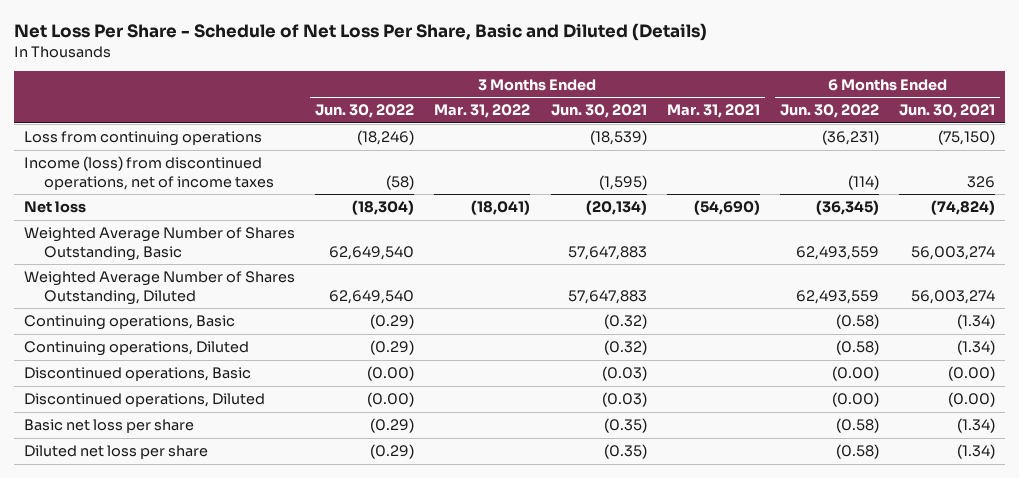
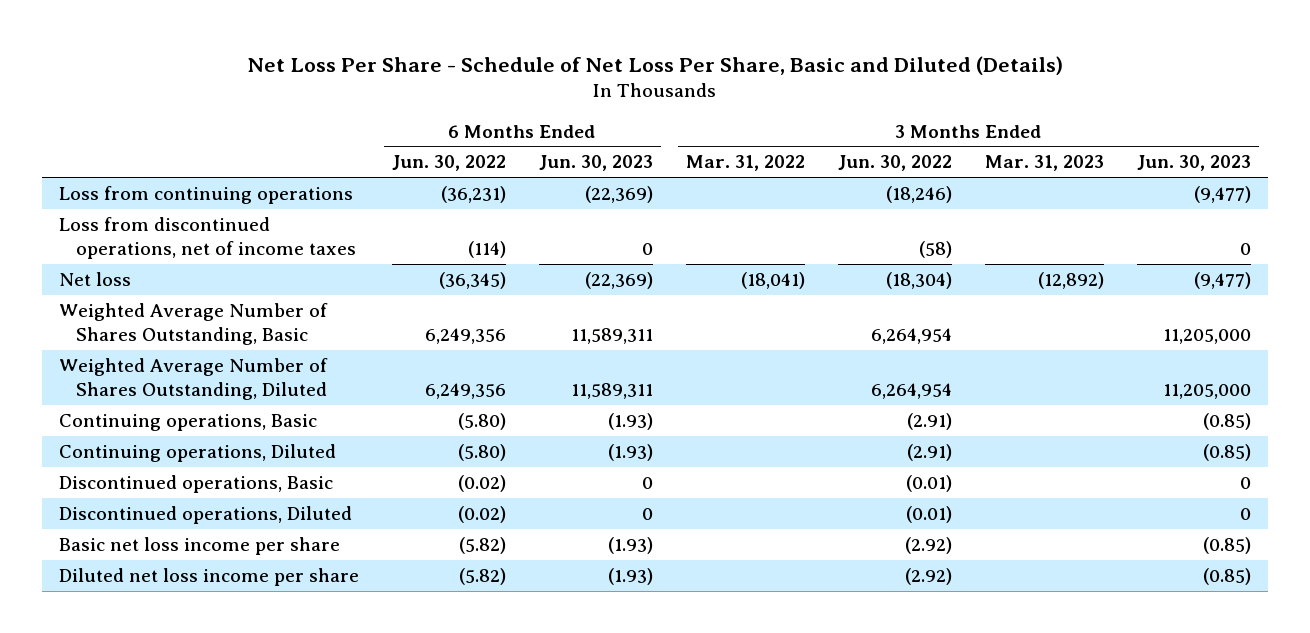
[550,104,647,119] Jun. 30, 2021 -> none
[666,104,760,119] Mar. 31, 2021 -> none
[899,104,996,119] Jun. 30, 2021 -> none
none -> [538,155,653,172] Jun. 30, 2023
none -> [985,155,1105,172] Mar. 31, 2023
none -> [1137,155,1252,172] Jun. 30, 2023
[24,156,275,190] Income (loss) from discontinued operations, net of income taxes -> [58,216,356,260] Loss from discontinued operations, net of income taxes
[329,245,415,260] 62,649,540 -> [870,328,952,345] 6,264,954
[795,245,879,260] 62,493,559 -> [424,328,506,345] 6,249,356
[329,289,415,304] 62,649,540 -> [870,383,952,400] 6,264,954
[795,289,879,304] 62,493,559 -> [424,383,506,400] 6,249,356
[370,314,415,330] (0.29) -> [906,412,952,430] (2.91)
[835,314,879,330] (0.58) -> [457,412,506,430] (5.80)
[370,340,415,356] (0.29) -> [906,443,952,461] (2.91)
[835,340,879,356] (0.58) -> [457,443,506,461] (5.80)
[367,366,415,382] (0.00) -> [905,474,952,492] (0.01)
[831,366,879,382] (0.00) -> [457,474,506,492] (0.02)
[367,392,415,408] (0.00) -> [905,505,952,523] (0.01)
[831,392,879,408] (0.00) -> [457,505,506,523] (0.02)
[24,419,195,434] Basic net loss per share -> [58,536,340,555] Basic net loss income per share
[370,418,415,434] (0.29) -> [904,536,952,554] (2.92)
[835,418,879,434] (0.58) -> [458,536,506,554] (5.82)
[24,445,209,460] Diluted net loss per share -> [58,567,359,586] Diluted net loss income per share
[370,444,415,460] (0.29) -> [904,567,952,585] (2.92)
[835,444,879,460] (0.58) -> [458,567,506,585] (5.82)

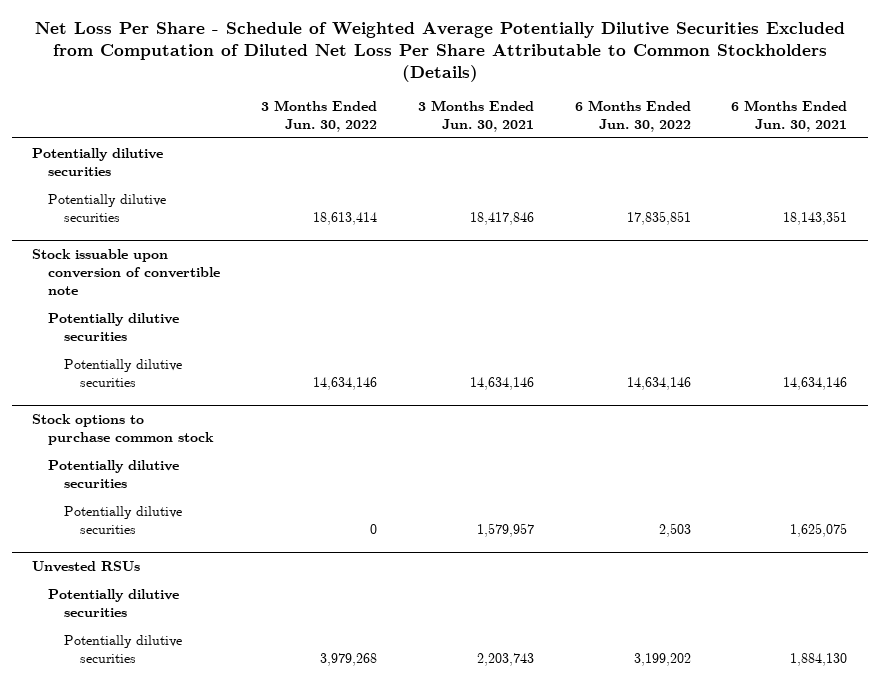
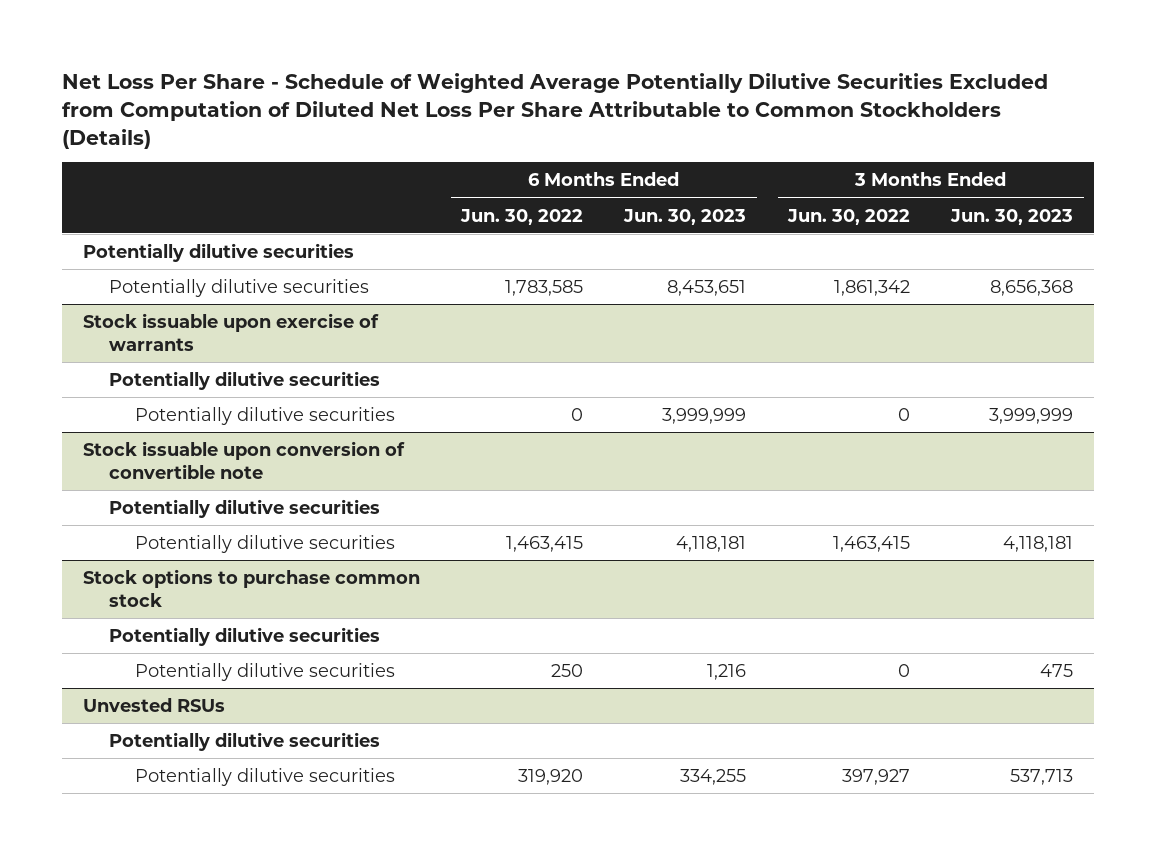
[417,99,534,132] 3 Months Ended Jun. 30, 2021 -> none
[731,99,848,132] 6 Months Ended Jun. 30, 2021 -> none
none -> [623,208,747,225] Jun. 30, 2023
none -> [950,208,1074,225] Jun. 30, 2023
[312,211,377,225] 18,613,414 -> [833,279,910,296] 1,861,342
[626,210,691,225] 17,835,851 -> [504,279,583,296] 1,783,585
none -> [82,312,379,351] Stock issuable upon exercise of warrants
none -> [108,370,380,390] Potentially dilutive securities
none -> [134,406,395,425] Potentially dilutive securities
[312,376,377,390] 14,634,146 -> [832,535,910,552] 1,463,415
[626,376,691,390] 14,634,146 -> [505,535,583,552] 1,463,415
[658,522,691,537] 2,503 -> [550,663,583,677] 250
[319,652,377,666] 3,979,268 -> [841,768,910,785] 397,927
[633,652,691,666] 3,199,202 -> [517,768,583,785] 319,920

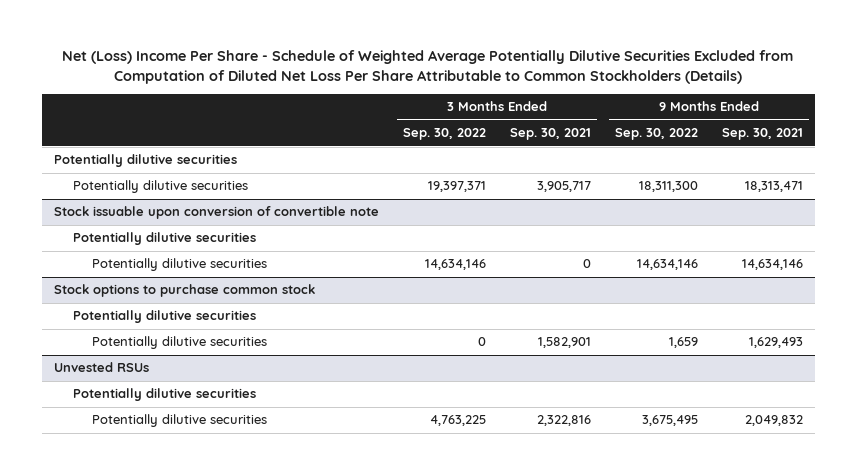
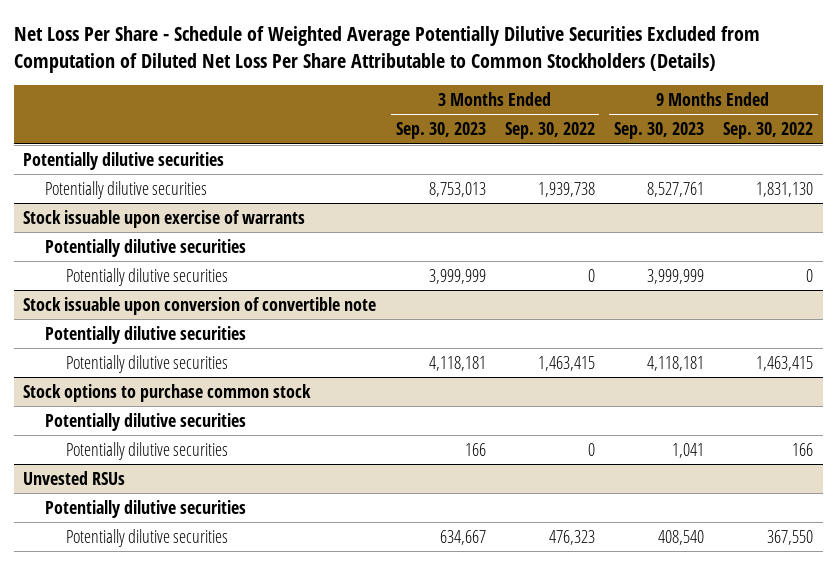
[62,50,794,85] Net (Loss) Income Per Share - Schedule of Weighted Average Potentially Dilutive Securities Excluded from Computation of Diluted Net Loss Per Share Attributable to Common Stockholders (Details) -> [13,25,760,73] Net Loss Per Share - Schedule of Weighted Average Potentially Dilutive Securities Excluded from Computation of Diluted Net Loss Per Share Attributable to Common Stockholders (Details)
[509,128,591,141] Sep. 30, 2021 -> none
[722,128,804,141] Sep. 30, 2021 -> none
none -> [395,122,486,140] Sep. 30, 2023
none -> [613,122,704,140] Sep. 30, 2023
[427,181,486,193] 19,397,371 -> [537,181,595,197] 1,939,738
[639,181,699,193] 18,311,300 -> [755,181,813,197] 1,831,130
none -> [23,209,306,228] Stock issuable upon exercise of warrants
none -> [44,238,246,257] Potentially dilutive securities
none -> [66,267,229,286] Potentially dilutive securities
[424,259,486,271] 14,634,146 -> [537,355,595,371] 1,463,415
[637,259,699,271] 14,634,146 -> [755,355,813,371] 1,463,415
[669,337,699,349] 1,659 -> [791,442,813,456] 166
[429,415,486,427] 4,763,225 -> [548,529,595,545] 476,323
[642,415,699,427] 3,675,495 -> [766,529,813,545] 367,550

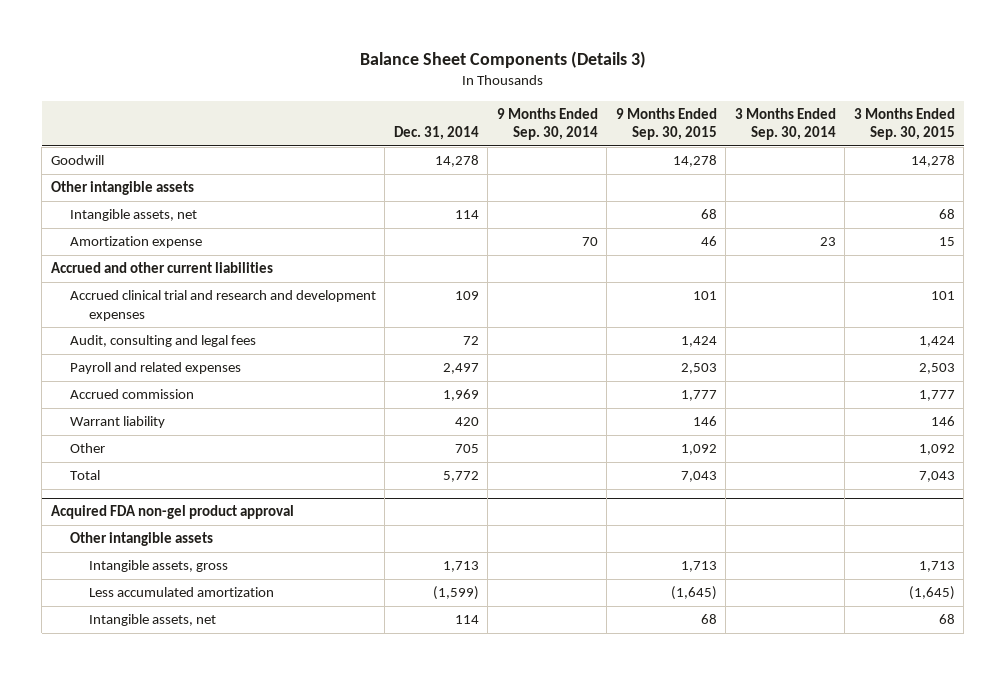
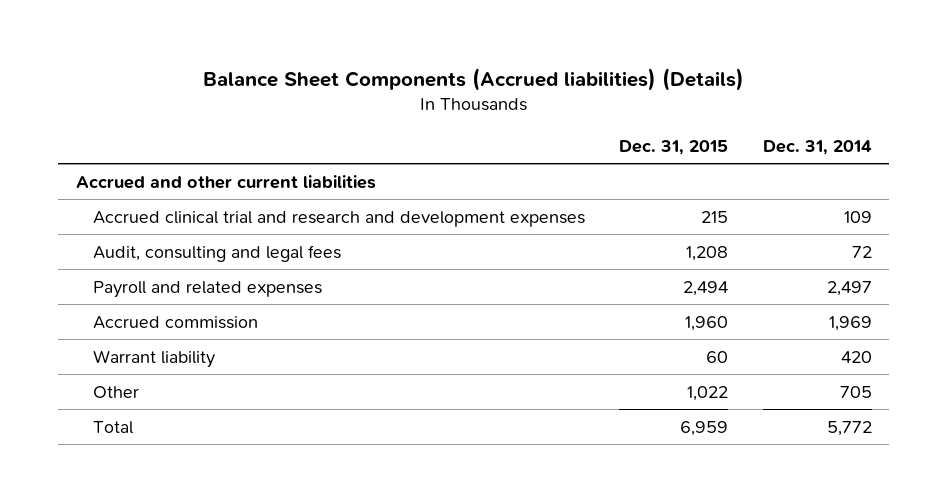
[359,51,646,69] Balance Sheet Components (Details 3) -> [202,68,744,92] Balance Sheet Components (Accrued liabilities) (Details)
[496,107,598,141] 9 Months Ended Sep. 30, 2014 -> none
[615,107,717,141] 9 Months Ended Sep. 30, 2015 -> none
[734,107,836,141] 3 Months Ended Sep. 30, 2014 -> none
[853,107,955,141] 3 Months Ended Sep. 30, 2015 -> none
none -> [619,139,729,155] Dec. 31, 2015
[50,155,104,166] Goodwill -> none
[50,181,194,196] Other intangible assets -> none
[69,209,197,222] Intangible assets, net -> none
[69,236,202,249] Amortization expense -> none
[50,505,294,520] Acquired FDA non-gel product approval -> none
[69,532,213,547] Other intangible assets -> none
[88,560,228,573] Intangible assets, gross -> none
[88,587,274,598] Less accumulated amortization -> none
[88,614,216,627] Intangible assets, net -> none

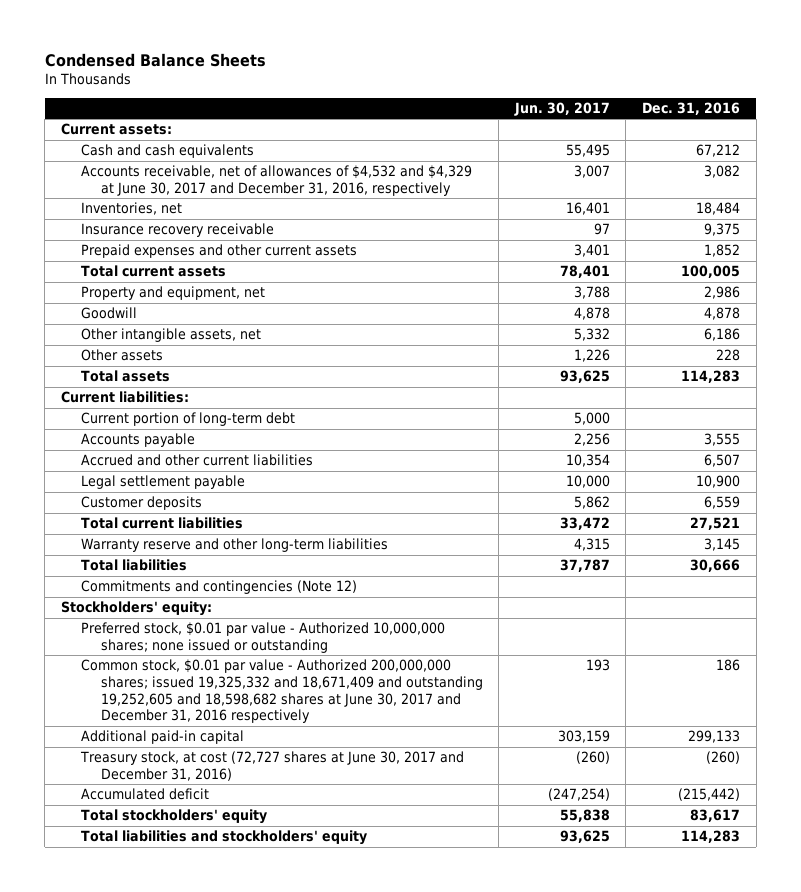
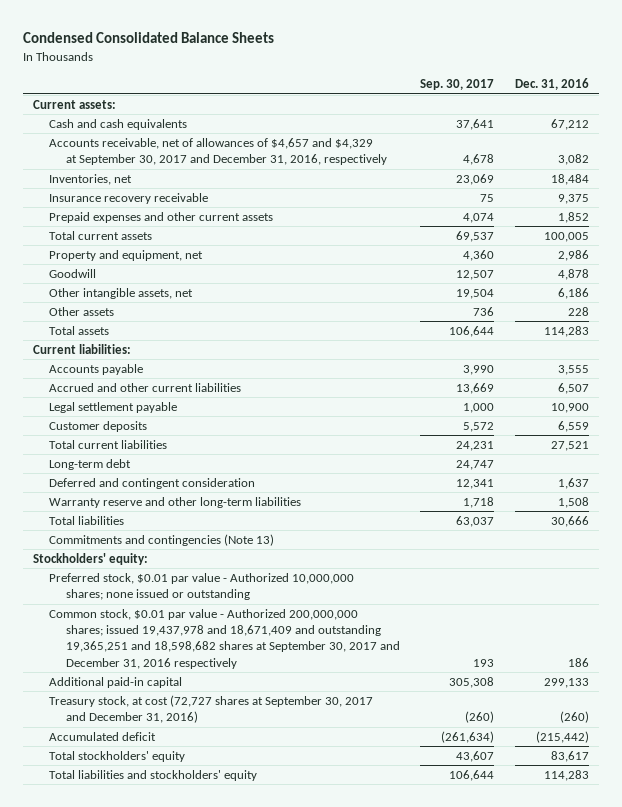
[44,52,266,67] Condensed Balance Sheets -> [22,32,274,44] Condensed Consolidated Balance Sheets
[513,101,610,116] Jun. 30, 2017 -> none
none -> [420,79,495,91] Sep. 30, 2017
[80,165,472,196] Accounts receivable, net of allowances of $4,532 and $4,329 at June 30, 2017 and December 31, 2016, respectively -> [49,138,387,166] Accounts receivable, net of allowances of $4,657 and $4,329 at September 30, 2017 and December 31, 2016, respectively
[80,412,295,427] Current portion of long-term debt -> none
none -> [49,459,132,471] Long-term debt
none -> [49,478,256,490] Deferred and contingent consideration
[704,538,741,552] 3,145 -> [557,497,589,509] 1,508
[80,580,357,595] Commitments and contingencies (Note 12) -> [49,534,275,547] Commitments and contingencies (Note 13)
[80,659,483,724] Common stock, $0.01 par value - Authorized 200,000,000 shares; issued 19,325,332 and 18,671,409 and outstanding 19,252,605 and 18,598,682 shares at June 30, 2017 and December 31, 2016 respectively -> [49,609,400,669] Common stock, $0.01 par value - Authorized 200,000,000 shares; issued 19,437,978 and 18,671,409 and outstanding 19,365,251 and 18,598,682 shares at September 30, 2017 and December 31, 2016 respectively
[79,751,464,781] Treasury stock, at cost (72,727 shares at June 30, 2017 and December 31, 2016) -> [49,695,374,724] Treasury stock, at cost (72,727 shares at September 30, 2017 and December 31, 2016)

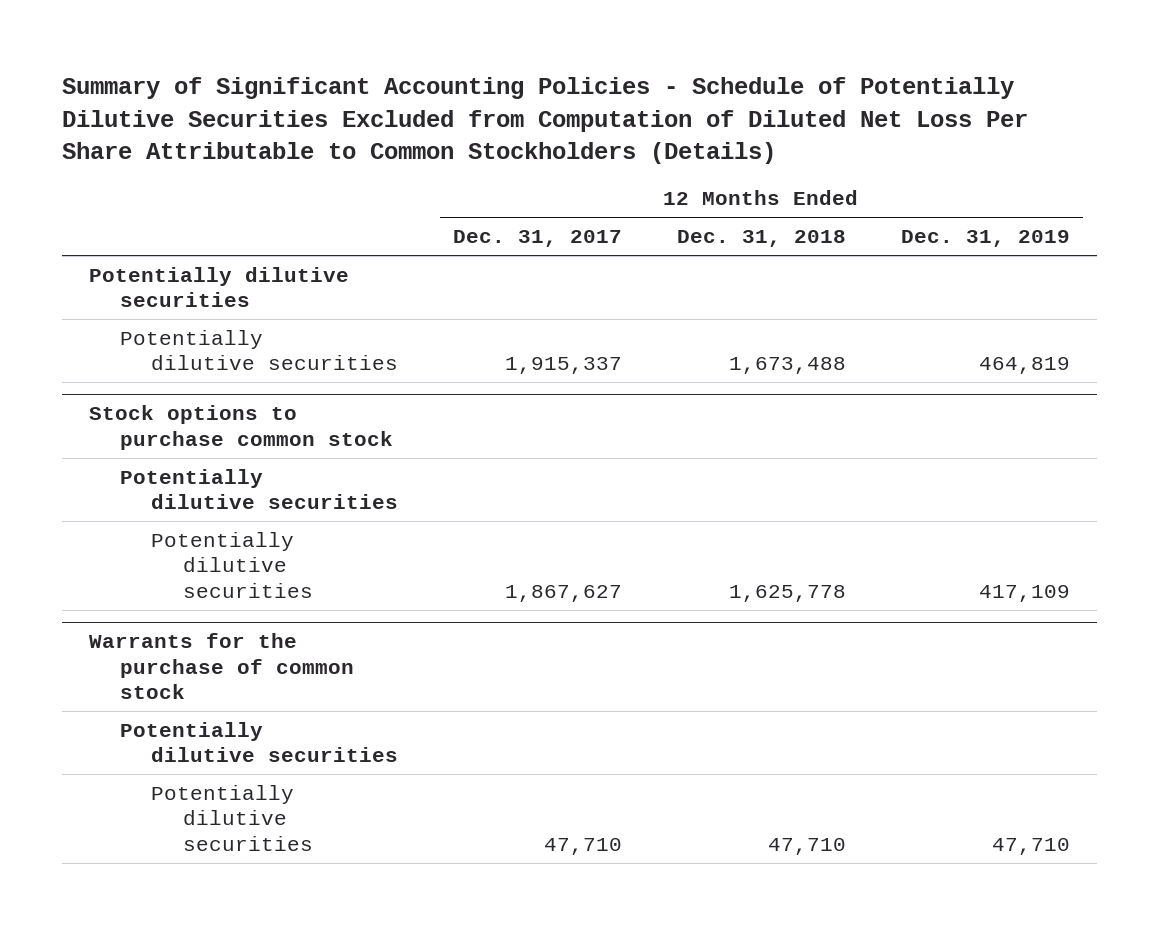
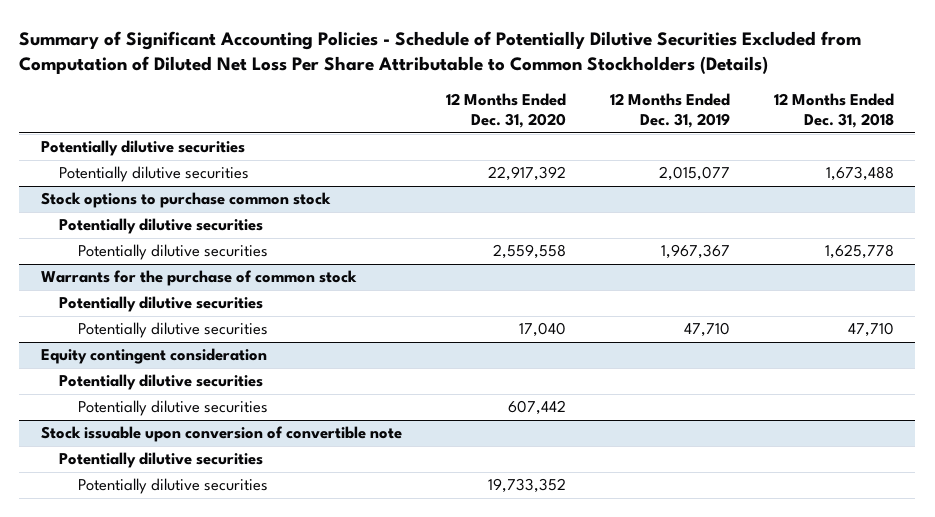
[453,230,623,248] Dec. 31, 2017 -> none
none -> [445,92,566,129] 12 Months Ended Dec. 31, 2020
[978,357,1070,375] 464,819 -> [658,166,730,182] 2,015,077
[978,584,1070,602] 417,109 -> [660,244,730,260] 1,967,367
none -> [41,348,268,365] Equity contingent consideration
none -> [59,374,264,391] Potentially dilutive securities
none -> [77,400,268,417] Potentially dilutive securities
none -> [41,426,403,443] Stock issuable upon conversion of convertible note
none -> [59,452,264,469] Potentially dilutive securities
none -> [77,478,268,495] Potentially dilutive securities

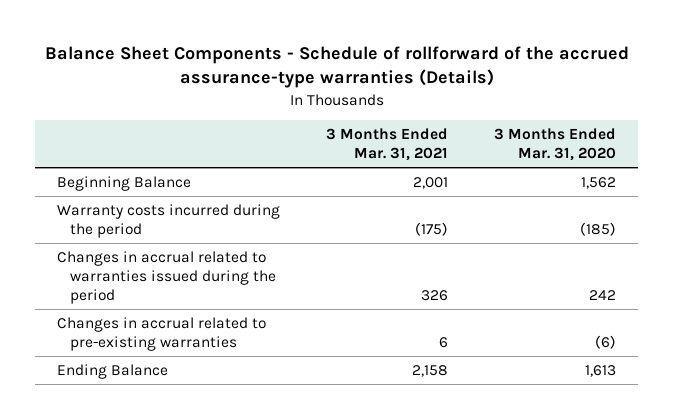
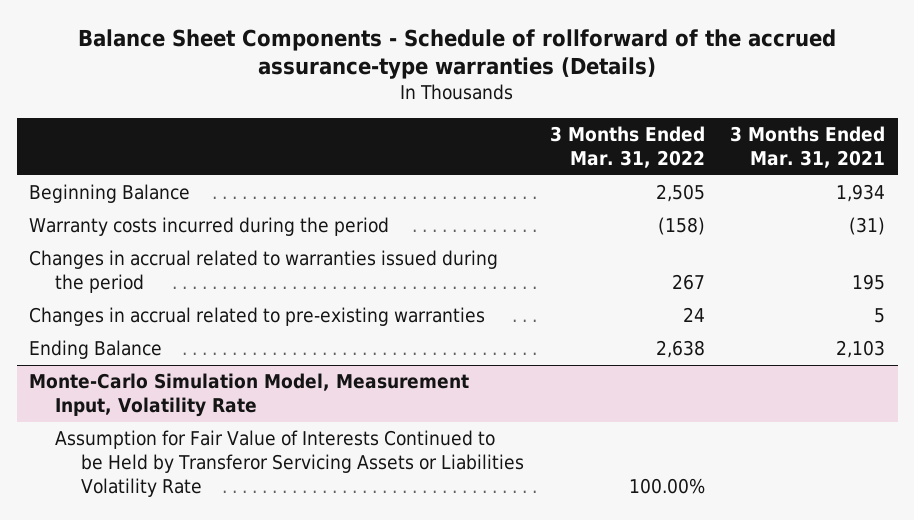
[493,128,616,162] 3 Months Ended Mar. 31, 2020 -> none
none -> [549,126,705,169] 3 Months Ended Mar. 31, 2022
[413,176,449,189] 2,001 -> [836,184,886,203] 1,934
[415,222,449,237] (175) -> [849,217,886,236] (31)
[421,290,449,302] 326 -> [852,274,886,291] 195
[439,337,449,349] 6 -> [874,308,886,324] 5
[412,364,449,377] 2,158 -> [836,340,886,359] 2,103
none -> [29,373,470,418] Monte-Carlo Simulation Model, Measurement Input, Volatility Rate
none -> [55,430,525,498] Assumption for Fair Value of Interests Continued to be Held by Transferor Servicing Assets or Liabilities Volatility Rate

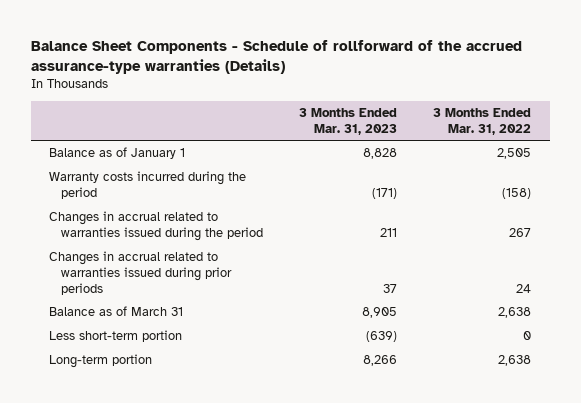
[730,126,886,169] 3 Months Ended Mar. 31, 2021 -> none
none -> [299,107,398,135] 3 Months Ended Mar. 31, 2023
[29,184,191,204] Beginning Balance -> [49,147,186,160] Balance as of January 1
[29,373,470,418] Monte-Carlo Simulation Model, Measurement Input, Volatility Rate -> none
[55,430,525,498] Assumption for Fair Value of Interests Continued to be Held by Transferor Servicing Assets or Liabilities Volatility Rate -> none
[29,307,486,327] Changes in accrual related to pre-existing warranties -> [49,251,233,295] Changes in accrual related to warranties issued during prior periods
[29,340,163,360] Ending Balance -> [49,306,184,317] Balance as of March 31
none -> [49,330,183,343] Less short-term portion
none -> [49,354,153,369] Long-term portion

